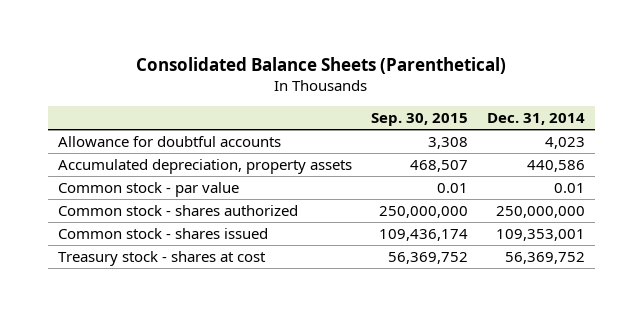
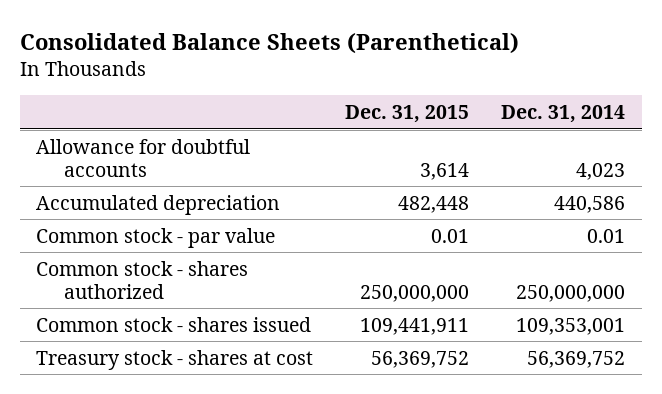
[370,112,468,126] Sep. 30, 2015 -> none
none -> [345,105,470,124] Dec. 31, 2015
[57,159,352,175] Accumulated depreciation, property assets -> [36,194,281,215] Accumulated depreciation

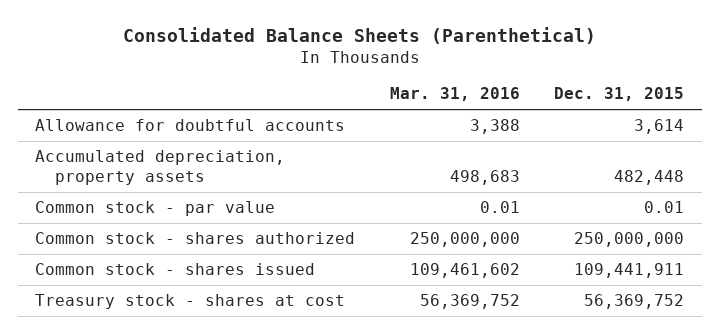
[501,105,626,124] Dec. 31, 2014 -> none
none -> [389,87,520,102] Mar. 31, 2016
[36,194,281,215] Accumulated depreciation -> [35,150,286,185] Accumulated depreciation, property assets

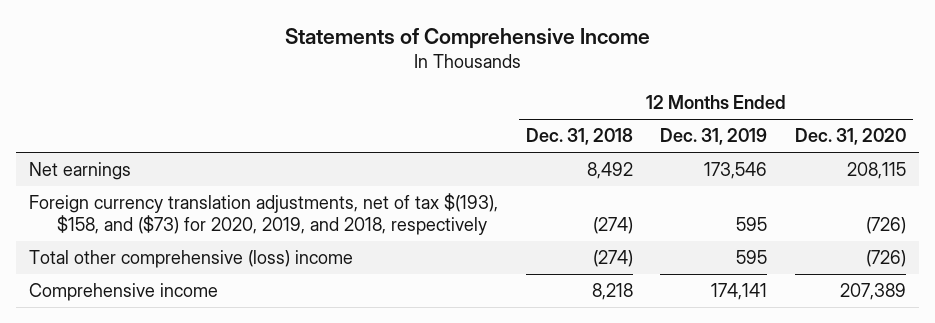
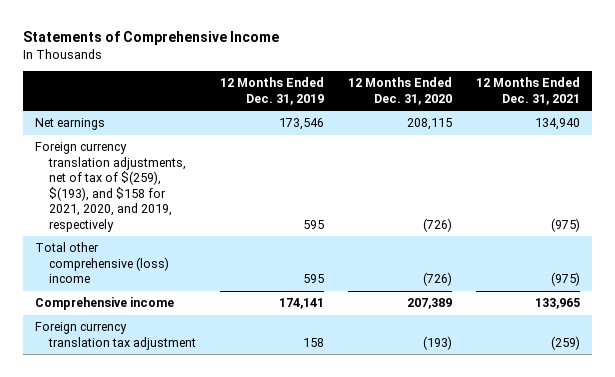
[525,128,633,146] Dec. 31, 2018 -> none
none -> [475,77,580,105] 12 Months Ended Dec. 31, 2021
[29,193,499,235] Foreign currency translation adjustments, net of tax $(193), $158, and ($73) for 2020, 2019, and 2018, respectively -> [34,142,186,232] Foreign currency translation adjustments, net of tax of $(259), $(193), and $158 for 2021, 2020, and 2019, respectively
none -> [34,322,196,350] Foreign currency translation tax adjustment

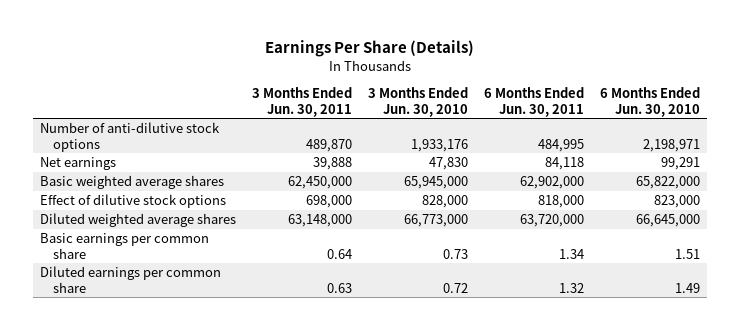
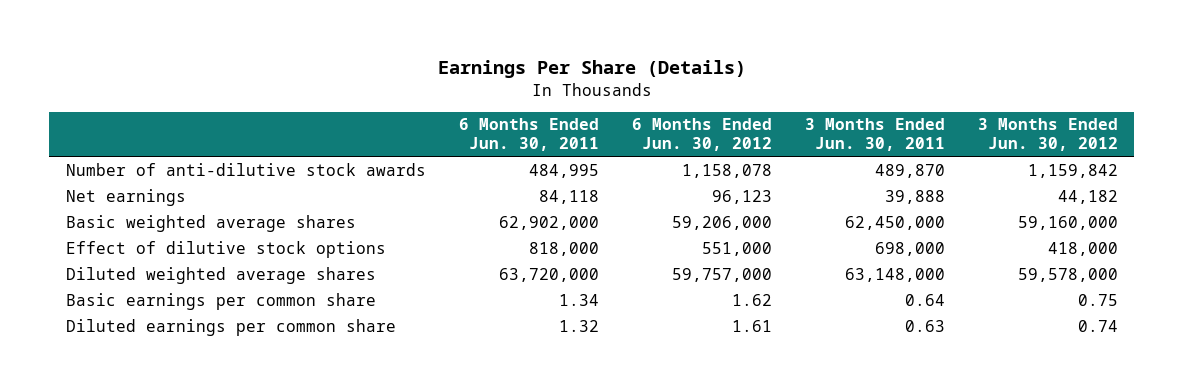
[367,87,468,117] 3 Months Ended Jun. 30, 2010 -> none
[599,87,700,117] 6 Months Ended Jun. 30, 2010 -> none
none -> [631,118,772,152] 6 Months Ended Jun. 30, 2012
none -> [977,118,1118,152] 3 Months Ended Jun. 30, 2012
[40,122,221,152] Number of anti-dilutive stock options -> [65,162,426,176] Number of anti-dilutive stock awards

